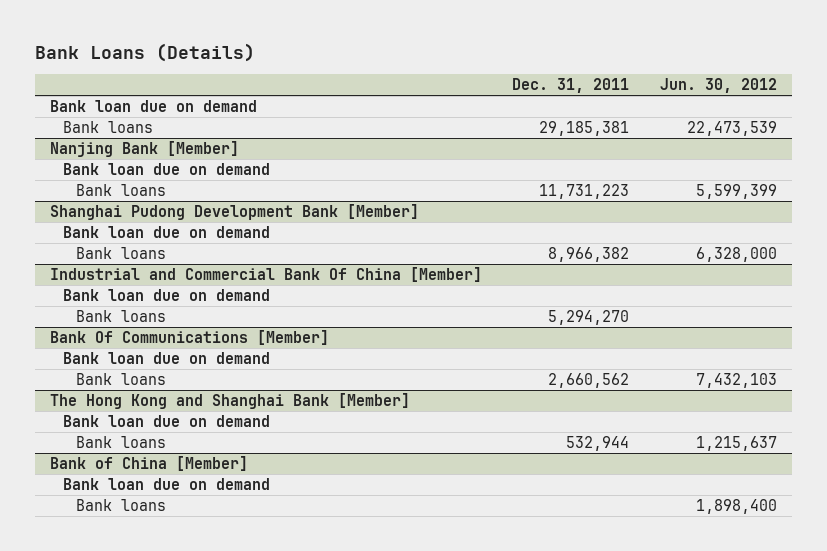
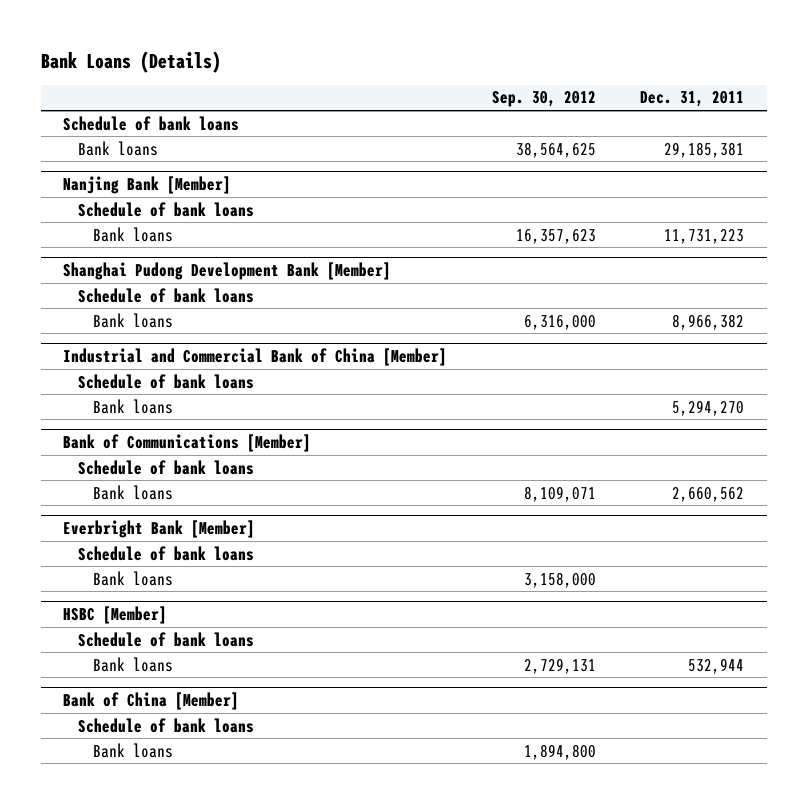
[659,78,777,94] Jun. 30, 2012 -> none
none -> [491,91,596,108] Sep. 30, 2012
[50,100,258,113] Bank loan due on demand -> [63,115,240,131] Schedule of bank loans
[63,163,271,176] Bank loan due on demand -> [78,201,255,217] Schedule of bank loans
[63,226,271,239] Bank loan due on demand -> [78,287,255,303] Schedule of bank loans
[50,267,483,283] Industrial and Commercial Bank Of China [Member] -> [63,347,448,366] Industrial and Commercial Bank of China [Member]
[63,289,271,302] Bank loan due on demand -> [78,373,255,389] Schedule of bank loans
[50,330,330,346] Bank Of Communications [Member] -> [63,433,312,452] Bank of Communications [Member]
[63,352,271,365] Bank loan due on demand -> [78,459,255,475] Schedule of bank loans
[50,393,411,410] The Hong Kong and Shanghai Bank [Member] -> none
none -> [63,519,256,538] Everbright Bank [Member]
[63,415,271,428] Bank loan due on demand -> [78,545,255,561] Schedule of bank loans
none -> [93,570,174,586] Bank loans
none -> [63,605,168,624] HSBC [Member]
none -> [78,631,255,647] Schedule of bank loans
[63,478,271,491] Bank loan due on demand -> [78,717,255,733] Schedule of bank loans

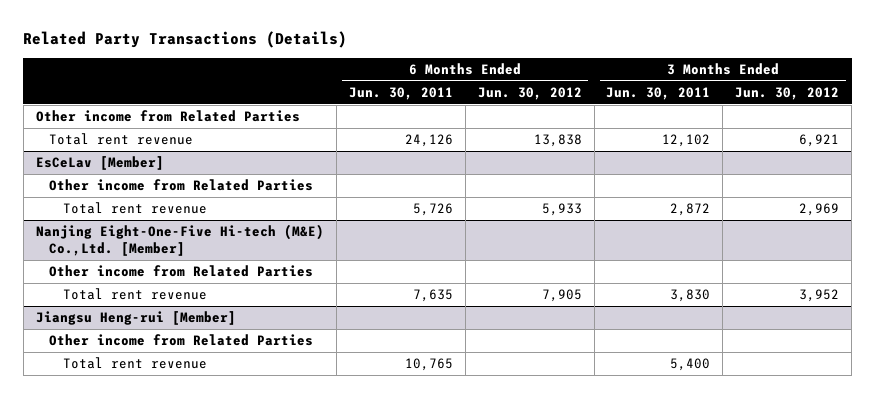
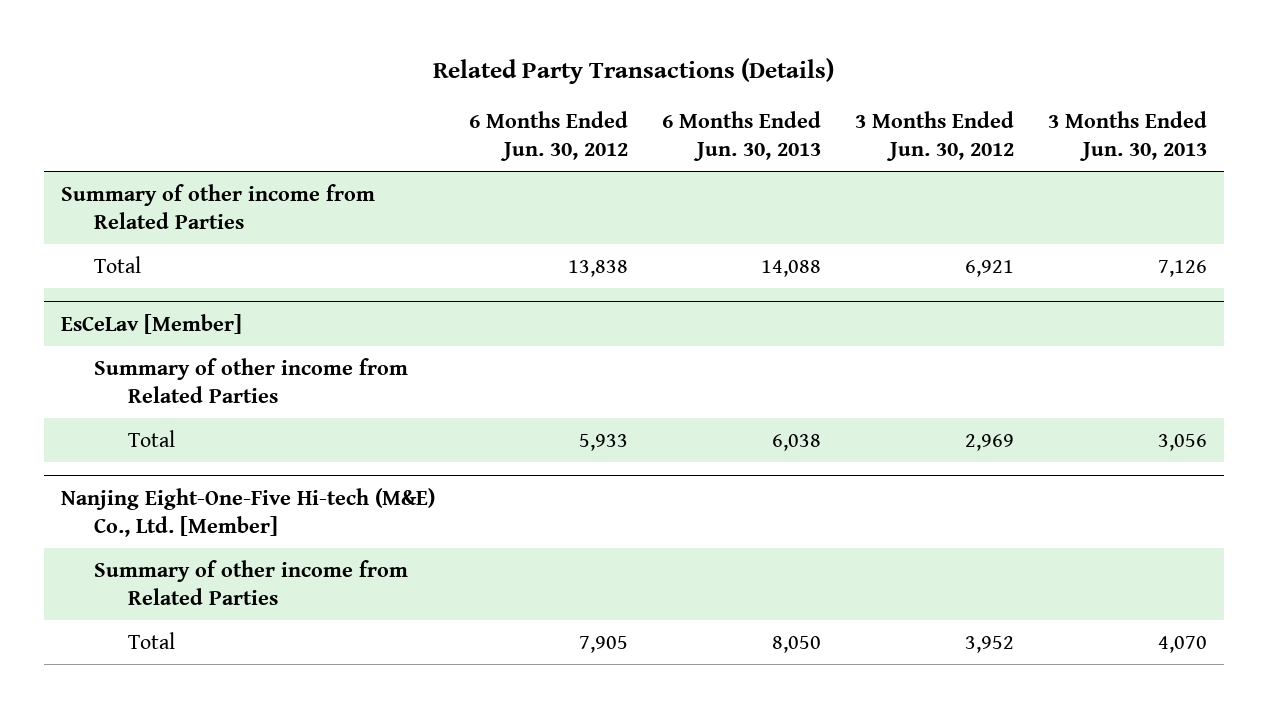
[348,86,453,100] Jun. 30, 2011 -> none
[606,86,711,100] Jun. 30, 2011 -> none
none -> [661,111,821,162] 6 Months Ended Jun. 30, 2013
none -> [1047,111,1207,162] 3 Months Ended Jun. 30, 2013
[35,110,300,123] Other income from Related Parties -> [60,183,375,229] Summary of other income from Related Parties
[49,133,194,146] Total rent revenue -> [94,255,142,273] Total
[35,311,236,326] Jiangsu Heng-rui [Member] -> none
[49,334,314,347] Other income from Related Parties -> none
[62,357,207,370] Total rent revenue -> none
[49,179,314,192] Other income from Related Parties -> [94,357,409,403] Summary of other income from Related Parties
[62,202,207,215] Total rent revenue -> [128,429,176,447] Total
[35,224,324,257] Nanjing Eight-One-Five Hi-tech (M&E) Co.,Ltd. [Member] -> [60,487,435,537] Nanjing Eight-One-Five Hi-tech (M&E) Co., Ltd. [Member]
[49,265,314,278] Other income from Related Parties -> [94,559,409,605] Summary of other income from Related Parties
[62,288,207,301] Total rent revenue -> [128,631,176,649] Total

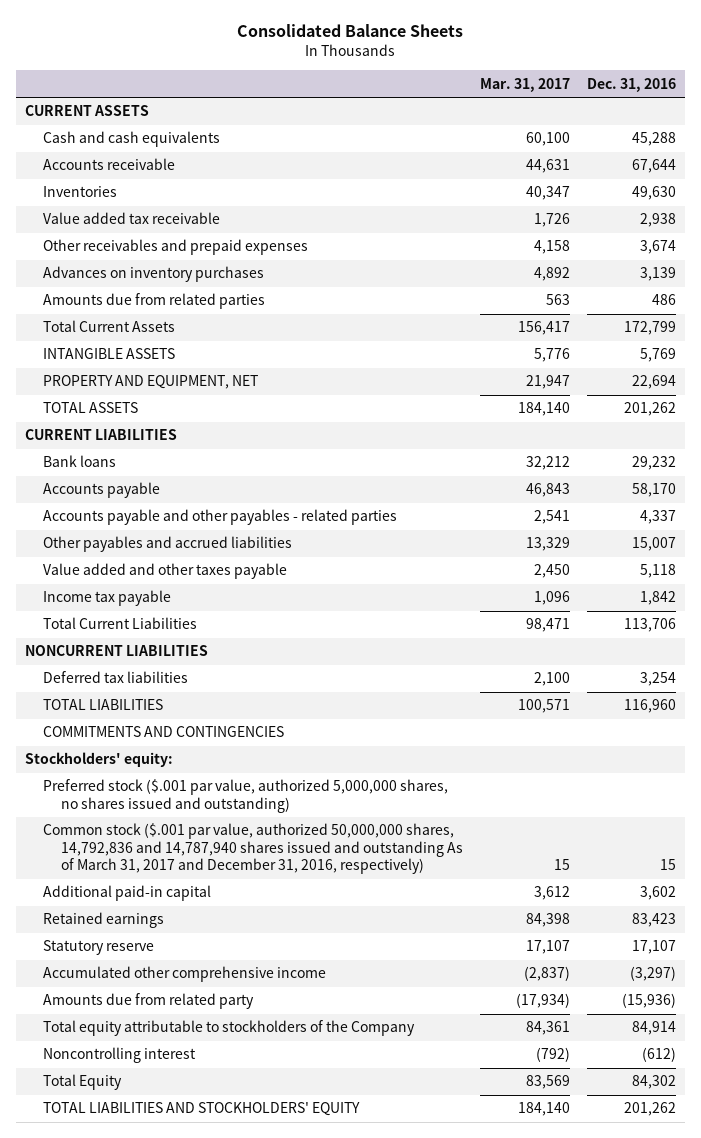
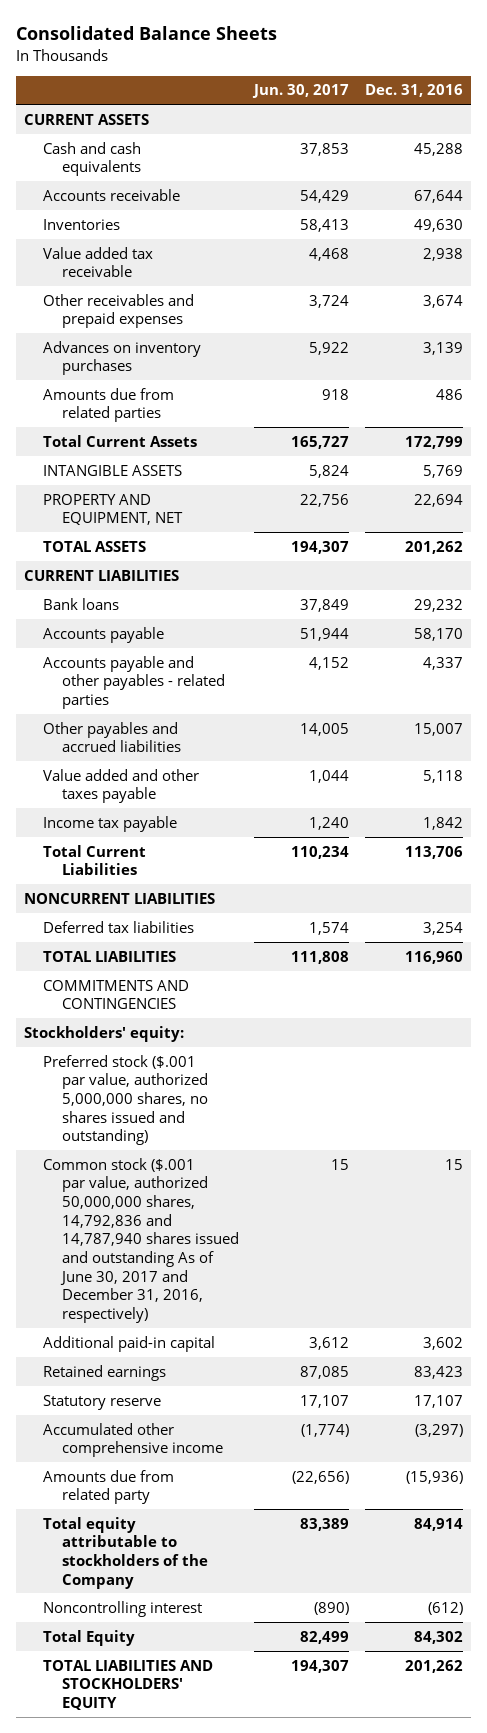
[480,77,571,92] Mar. 31, 2017 -> none
none -> [252,84,350,99] Jun. 30, 2017
[42,823,463,875] Common stock ($.001 par value, authorized 50,000,000 shares, 14,792,836 and 14,787,940 shares issued and outstanding As of March 31, 2017 and December 31, 2016, respectively) -> [42,1157,239,1323] Common stock ($.001 par value, authorized 50,000,000 shares, 14,792,836 and 14,787,940 shares issued and outstanding As of June 30, 2017 and December 31, 2016, respectively)

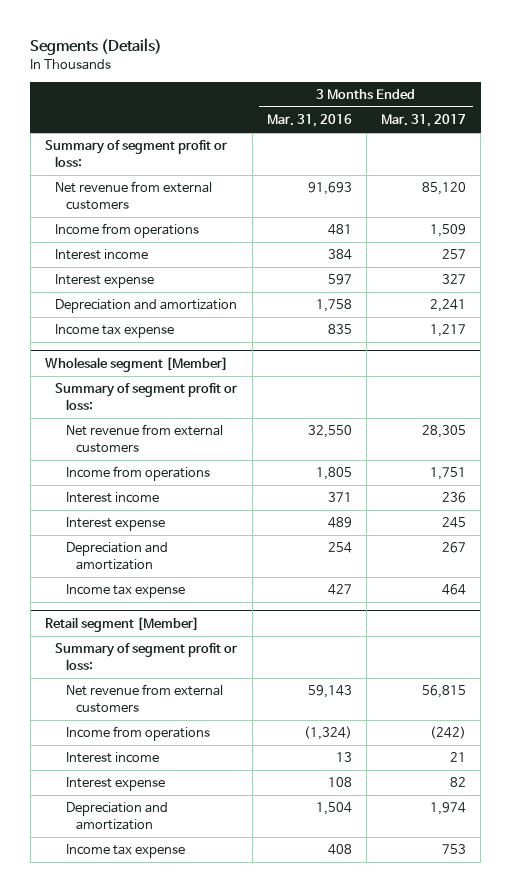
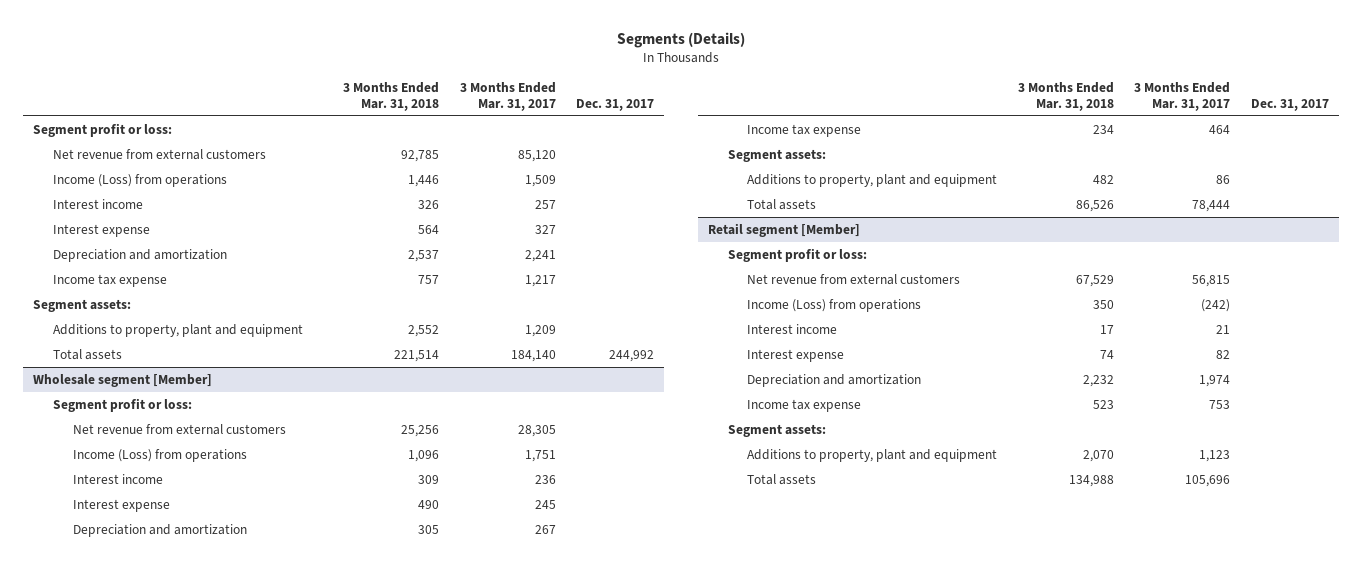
[266,114,352,128] Mar. 31, 2016 -> none
none -> [343,81,440,111] 3 Months Ended Mar. 31, 2018
none -> [576,98,655,111] Dec. 31, 2017
[45,140,228,167] Summary of segment profit or loss: -> [33,122,173,137] Segment profit or loss:
[55,223,200,239] Income from operations -> [53,173,228,187] Income (Loss) from operations
none -> [33,298,132,312] Segment assets:
none -> [53,323,304,337] Additions to property, plant and equipment
none -> [53,348,123,360] Total assets
[55,383,238,410] Summary of segment profit or loss: -> [53,397,193,412] Segment profit or loss:
[65,466,210,482] Income from operations -> [72,448,247,462] Income (Loss) from operations
none -> [727,148,826,162] Segment assets:
none -> [747,173,998,187] Additions to property, plant and equipment
none -> [747,198,817,210] Total assets
[55,643,238,670] Summary of segment profit or loss: -> [727,247,867,262] Segment profit or loss:
[65,726,210,742] Income from operations -> [747,298,922,312] Income (Loss) from operations
none -> [727,423,826,437] Segment assets:
none -> [747,448,998,462] Additions to property, plant and equipment
none -> [747,473,817,485] Total assets

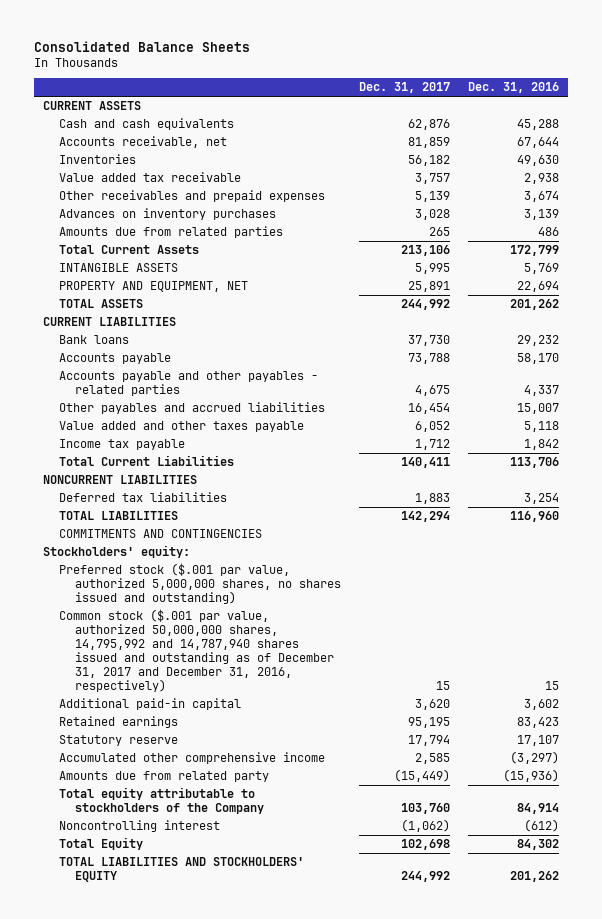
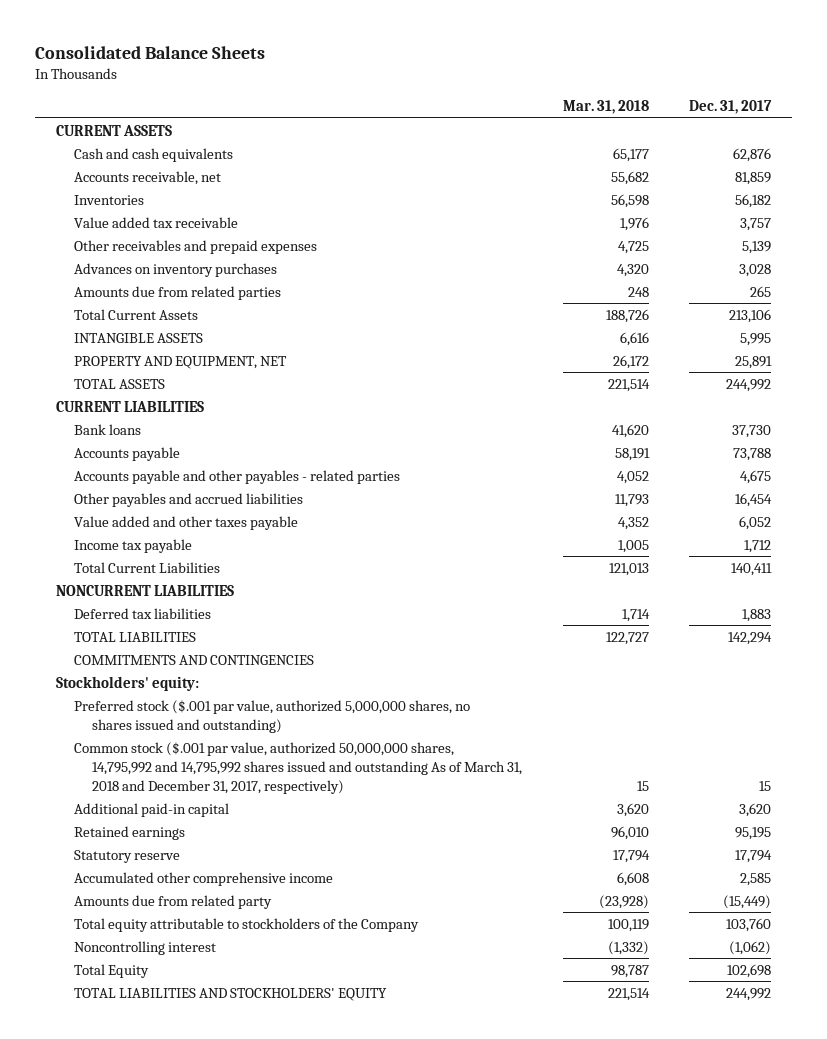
[468,82,560,94] Dec. 31, 2016 -> none
none -> [562,100,649,115] Mar. 31, 2018
[58,609,334,693] Common stock ($.001 par value, authorized 50,000,000 shares, 14,795,992 and 14,787,940 shares issued and outstanding as of December 31, 2017 and December 31, 2016, respectively) -> [73,741,523,794] Common stock ($.001 par value, authorized 50,000,000 shares, 14,795,992 and 14,795,992 shares issued and outstanding As of March 31, 2018 and December 31, 2017, respectively)

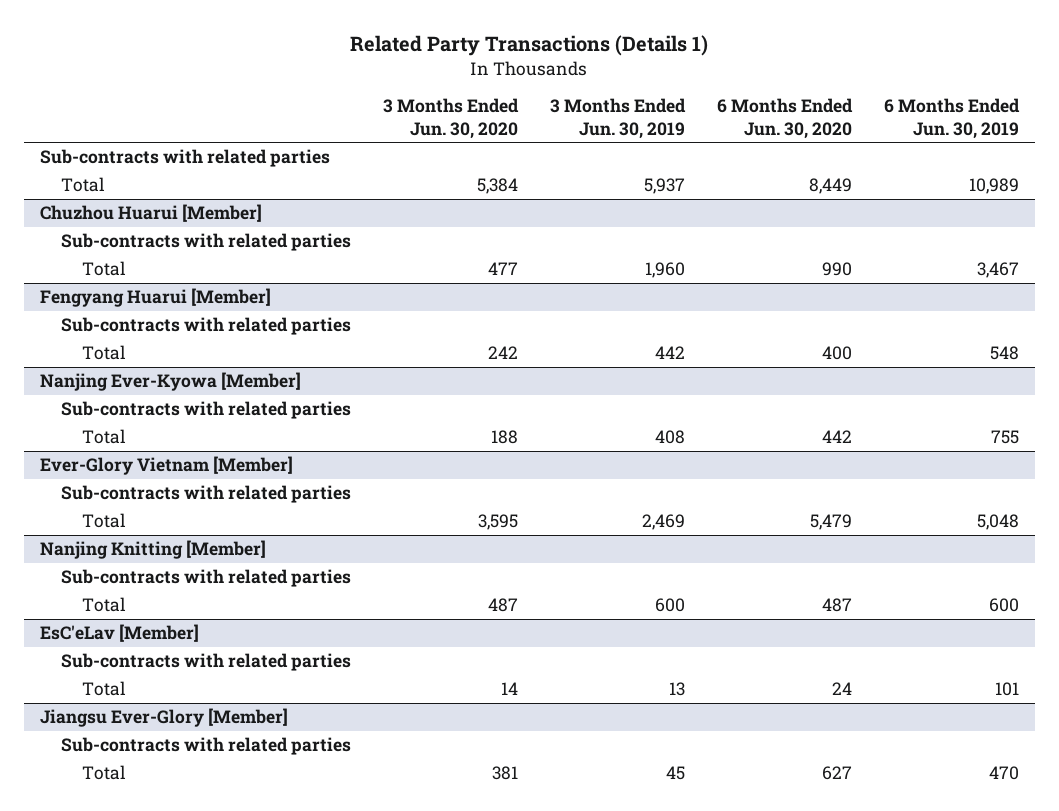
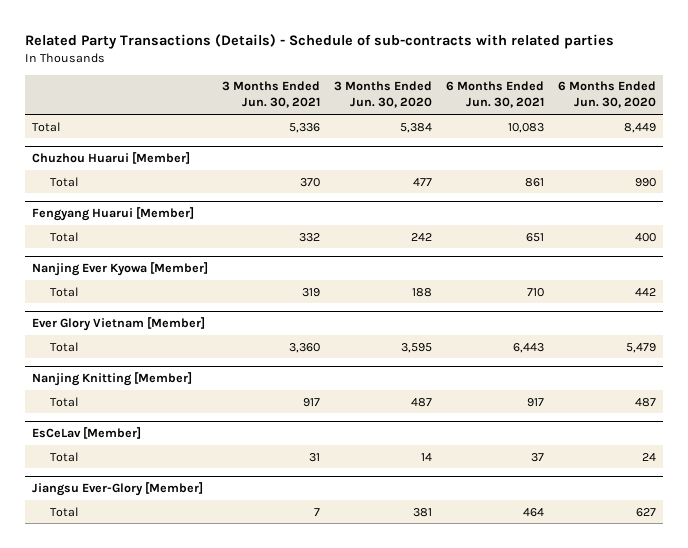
[350,34,709,56] Related Party Transactions (Details 1) -> [24,33,614,49] Related Party Transactions (Details) - Schedule of sub-contracts with related parties
[549,98,686,139] 3 Months Ended Jun. 30, 2019 -> none
[883,98,1020,139] 6 Months Ended Jun. 30, 2019 -> none
none -> [221,81,320,109] 3 Months Ended Jun. 30, 2021
none -> [446,81,545,109] 6 Months Ended Jun. 30, 2021
[39,149,330,168] Sub-contracts with related parties -> none
[60,233,351,252] Sub-contracts with related parties -> none
[60,317,351,336] Sub-contracts with related parties -> none
[60,401,351,420] Sub-contracts with related parties -> none
[39,372,301,392] Nanjing Ever-Kyowa [Member] -> [31,261,208,276] Nanjing Ever Kyowa [Member]
[60,485,351,504] Sub-contracts with related parties -> none
[39,456,293,476] Ever-Glory Vietnam [Member] -> [31,316,205,331] Ever Glory Vietnam [Member]
[60,569,351,588] Sub-contracts with related parties -> none
[39,624,199,643] EsC'eLav [Member] -> none
[60,653,351,672] Sub-contracts with related parties -> none
none -> [31,426,141,439] EsCeLav [Member]
[60,737,351,756] Sub-contracts with related parties -> none

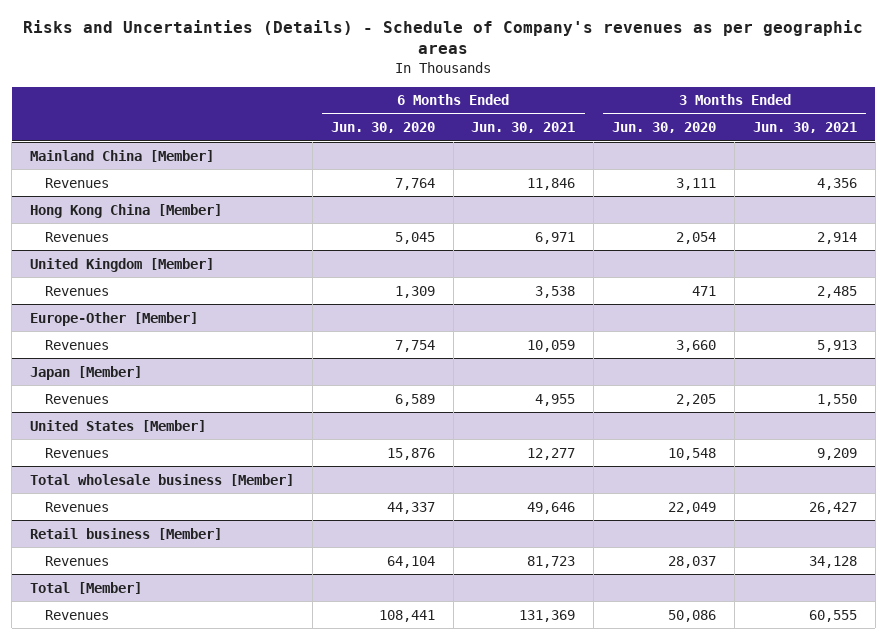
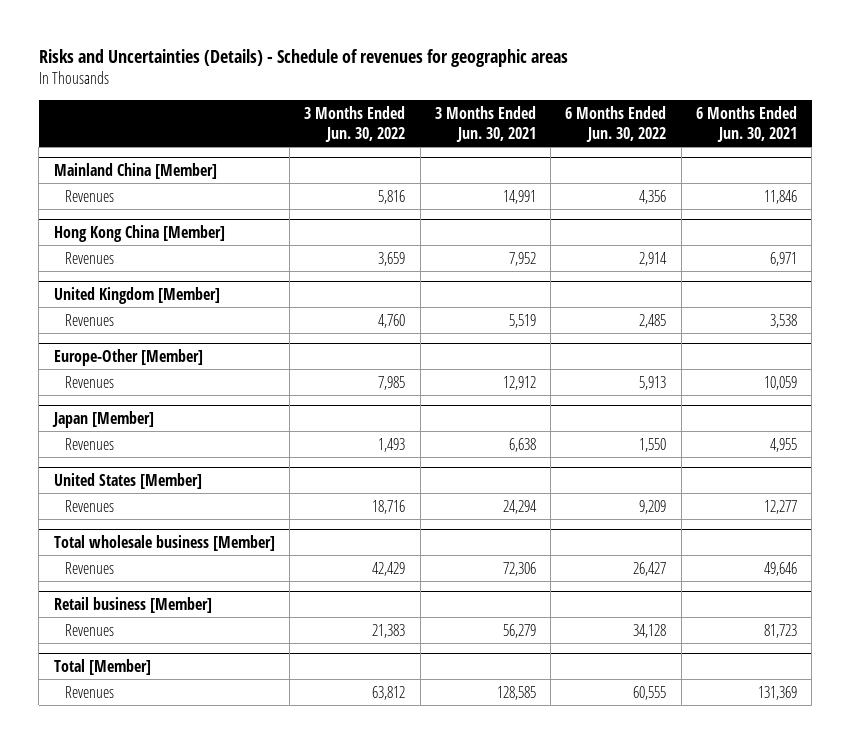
[23,20,864,55] Risks and Uncertainties (Details) - Schedule of Company's revenues as per geographic areas -> [38,49,568,68] Risks and Uncertainties (Details) - Schedule of revenues for geographic areas
[330,122,435,134] Jun. 30, 2020 -> none
[612,122,717,134] Jun. 30, 2020 -> none
none -> [304,105,406,142] 3 Months Ended Jun. 30, 2022
none -> [565,105,667,142] 6 Months Ended Jun. 30, 2022
[816,177,857,190] 4,356 -> [502,189,536,204] 14,991
[816,231,857,244] 2,914 -> [508,251,536,266] 7,952
[816,285,857,298] 2,485 -> [508,313,536,328] 5,519
[816,339,857,352] 5,913 -> [502,375,536,390] 12,912
[816,393,857,406] 1,550 -> [508,437,536,452] 6,638
[816,447,857,460] 9,209 -> [502,499,537,514] 24,294
[808,501,857,514] 26,427 -> [502,561,536,576] 72,306
[808,555,857,568] 34,128 -> [502,623,536,638] 56,279
[808,609,857,622] 60,555 -> [496,685,536,700] 128,585

